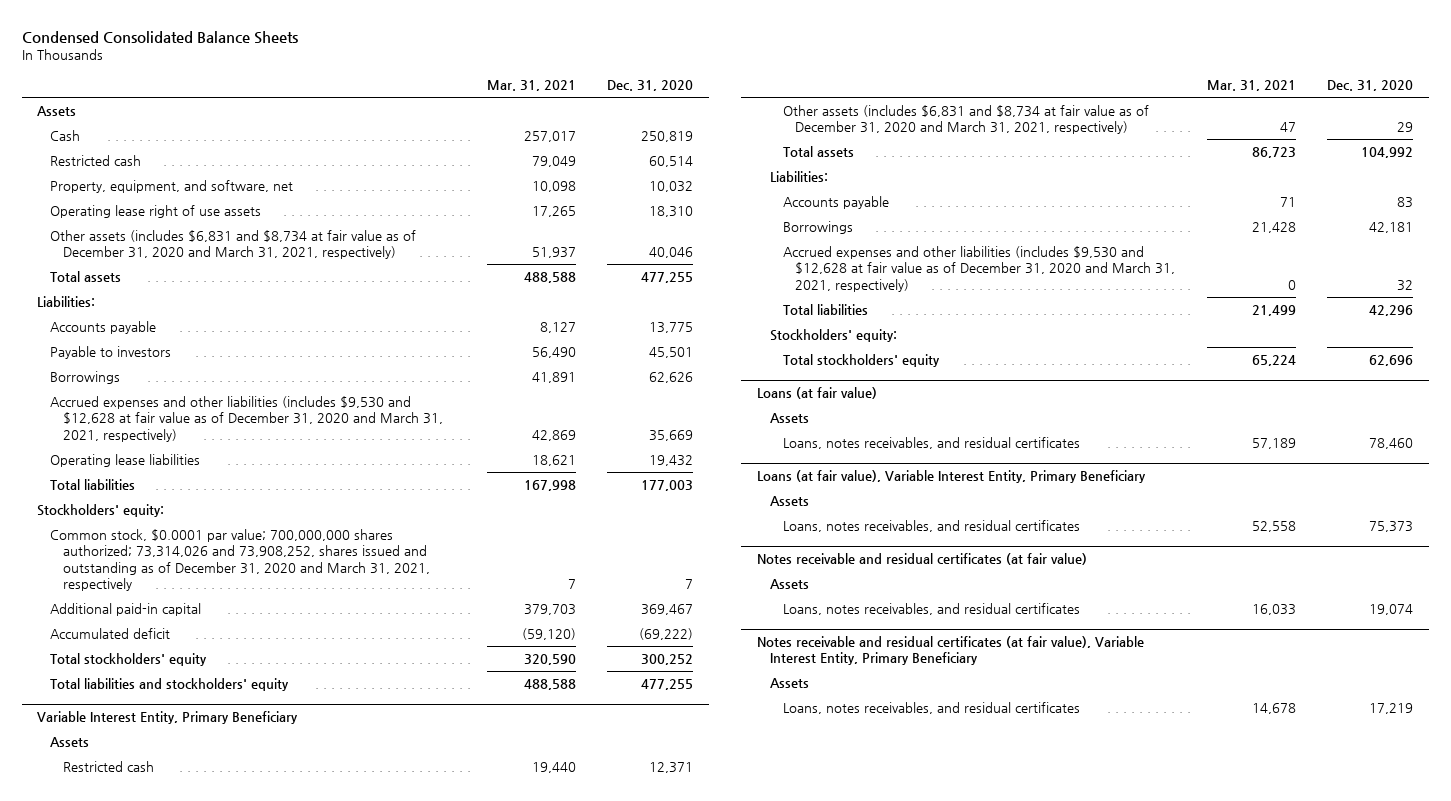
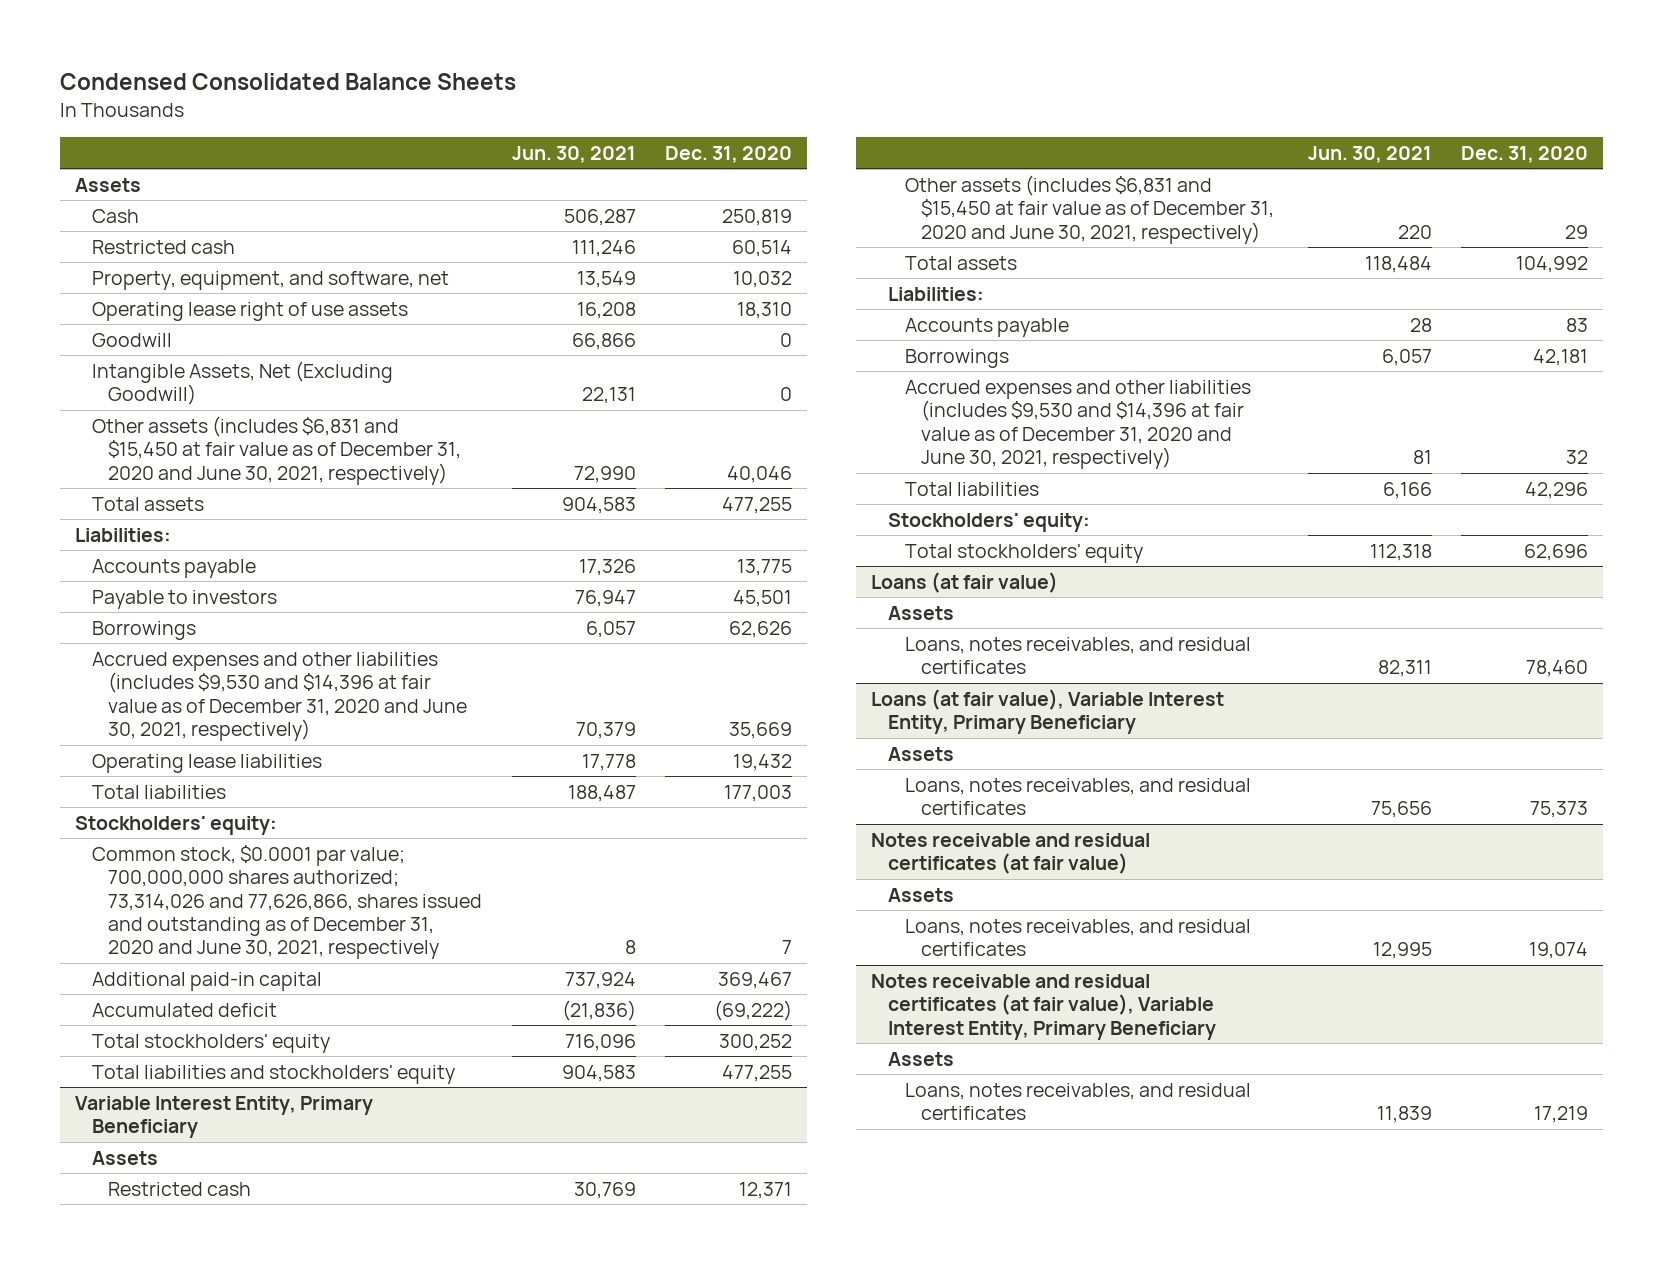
[486,80,576,92] Mar. 31, 2021 -> none
none -> [511,145,636,163] Jun. 30, 2021
none -> [91,332,172,347] Goodwill
none -> [91,360,393,406] Intangible Assets, Net (Excluding Goodwill)
[49,230,416,260] Other assets (includes $6,831 and $8,734 at fair value as of December 31, 2020 and March 31, 2021, respectively) -> [91,415,462,485] Other assets (includes $6,831 and $15,450 at fair value as of December 31, 2020 and June 30, 2021, respectively)
[49,396,443,442] Accrued expenses and other liabilities (includes $9,530 and $12,628 at fair value as of December 31, 2020 and March 31, 2021, respectively) -> [91,651,468,742] Accrued expenses and other liabilities (includes $9,530 and $14,396 at fair value as of December 31, 2020 and June 30, 2021, respectively)
[49,529,430,591] Common stock, $0.0001 par value; 700,000,000 shares authorized; 73,314,026 and 73,908,252, shares issued and outstanding as of December 31, 2020 and March 31, 2021, respectively -> [91,844,483,960] Common stock, $0.0001 par value; 700,000,000 shares authorized; 73,314,026 and 77,626,866, shares issued and outstanding as of December 31, 2020 and June 30, 2021, respectively
[782,105,1149,135] Other assets (includes $6,831 and $8,734 at fair value as of December 31, 2020 and March 31, 2021, respectively) -> [904,174,1275,244] Other assets (includes $6,831 and $15,450 at fair value as of December 31, 2020 and June 30, 2021, respectively)
[782,246,1176,292] Accrued expenses and other liabilities (includes $9,530 and $12,628 at fair value as of December 31, 2020 and March 31, 2021, respectively) -> [904,379,1251,470] Accrued expenses and other liabilities (includes $9,530 and $14,396 at fair value as of December 31, 2020 and June 30, 2021, respectively)

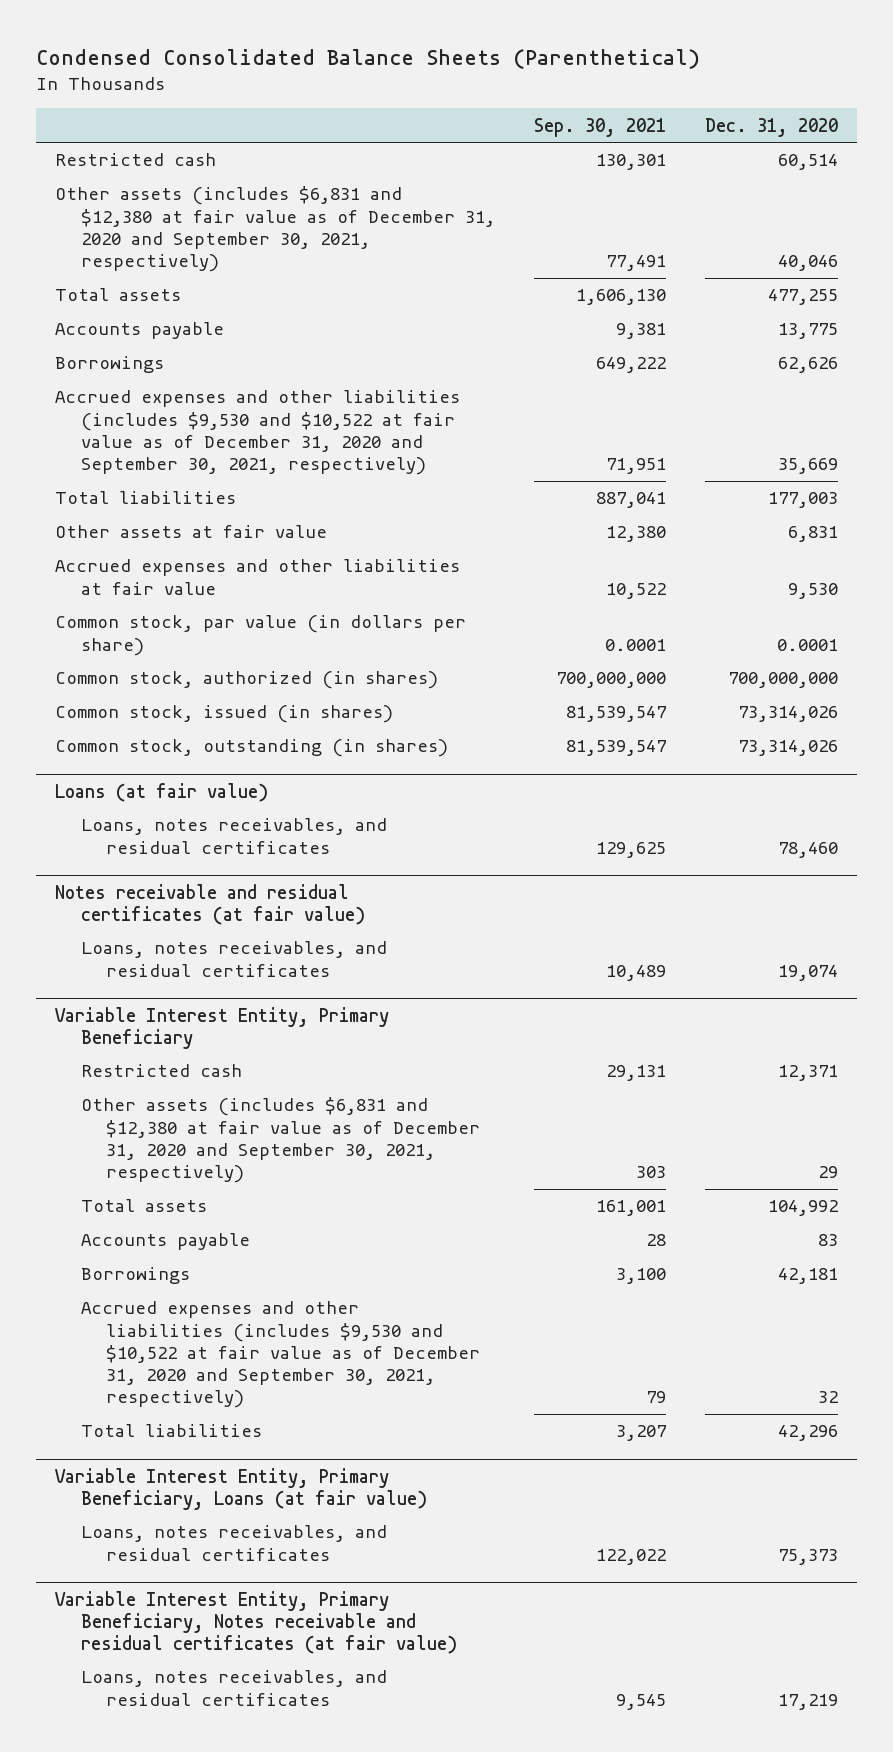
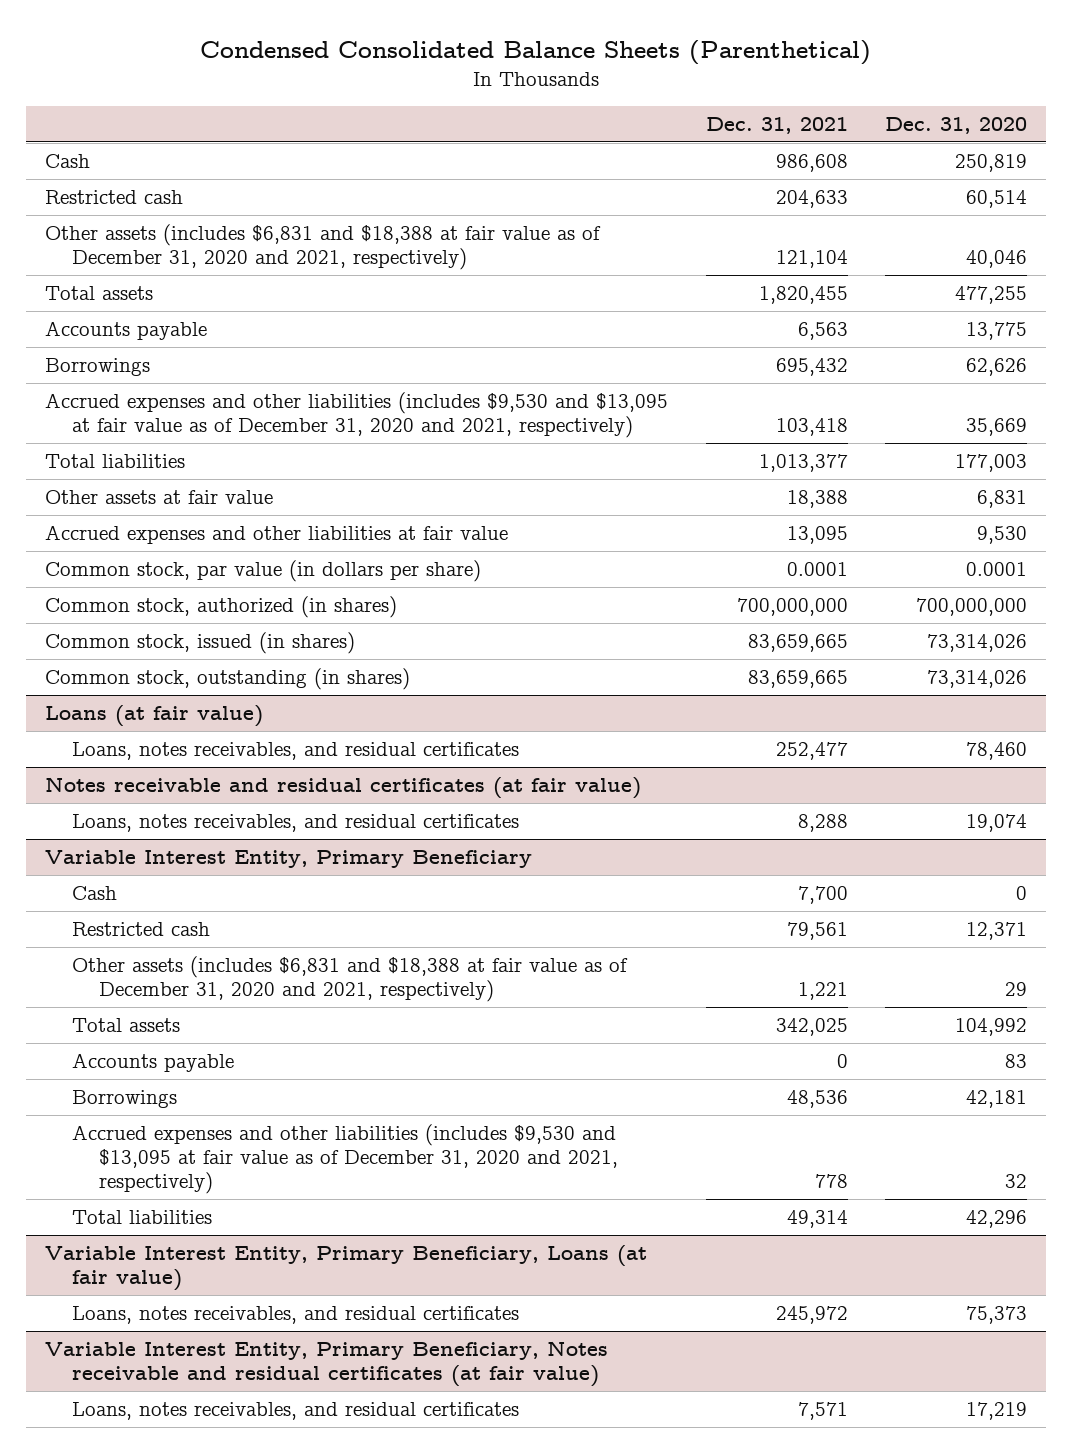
[533,117,666,137] Sep. 30, 2021 -> none
none -> [705,116,848,134] Dec. 31, 2021
none -> [45,154,91,169] Cash
[55,186,495,272] Other assets (includes $6,831 and $12,380 at fair value as of December 31, 2020 and September 30, 2021, respectively) -> [45,224,602,270] Other assets (includes $6,831 and $18,388 at fair value as of December 31, 2020 and 2021, respectively)
[55,390,461,475] Accrued expenses and other liabilities (includes $9,530 and $10,522 at fair value as of December 31, 2020 and September 30, 2021, respectively) -> [45,392,669,438] Accrued expenses and other liabilities (includes $9,530 and $13,095 at fair value as of December 31, 2020 and 2021, respectively)
none -> [71,886,117,901] Cash
[80,1097,480,1183] Other assets (includes $6,831 and $12,380 at fair value as of December 31, 2020 and September 30, 2021, respectively) -> [71,956,628,1002] Other assets (includes $6,831 and $18,388 at fair value as of December 31, 2020 and 2021, respectively)
[80,1301,480,1409] Accrued expenses and other liabilities (includes $9,530 and $10,522 at fair value as of December 31, 2020 and September 30, 2021, respectively) -> [71,1124,618,1194] Accrued expenses and other liabilities (includes $9,530 and $13,095 at fair value as of December 31, 2020 and 2021, respectively)

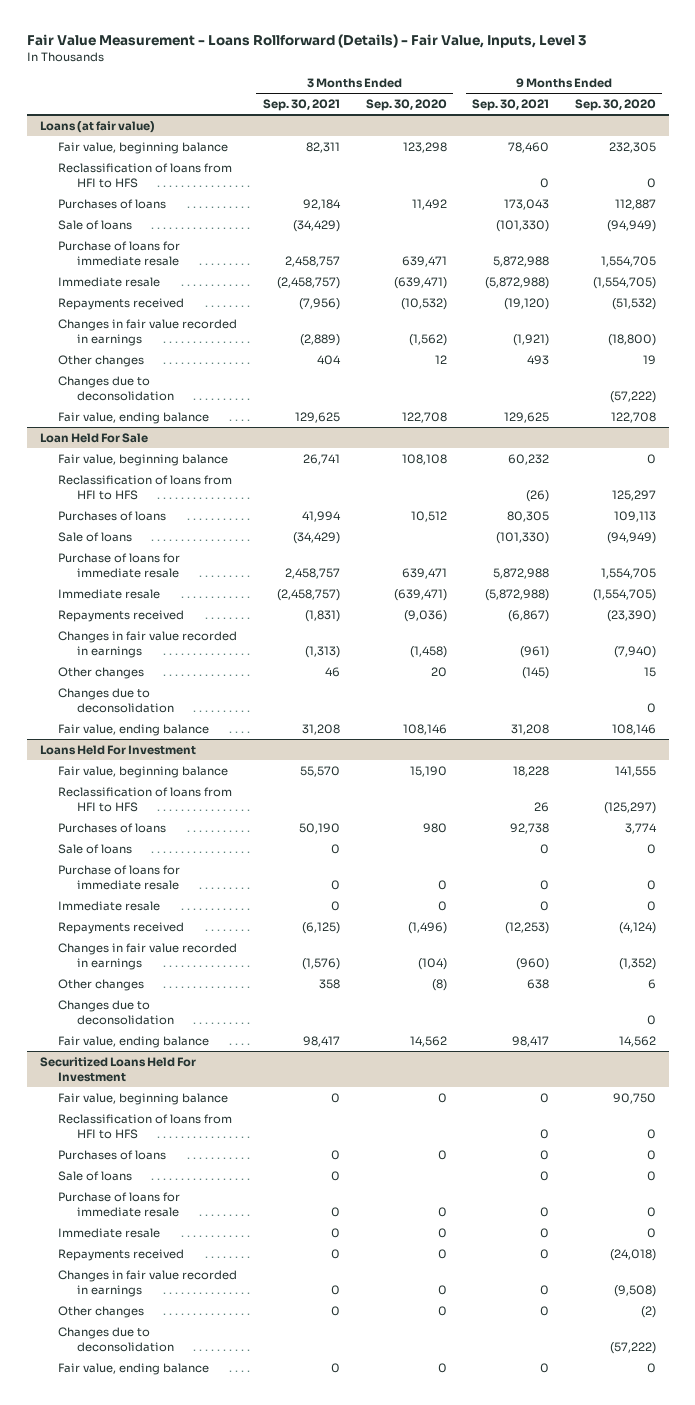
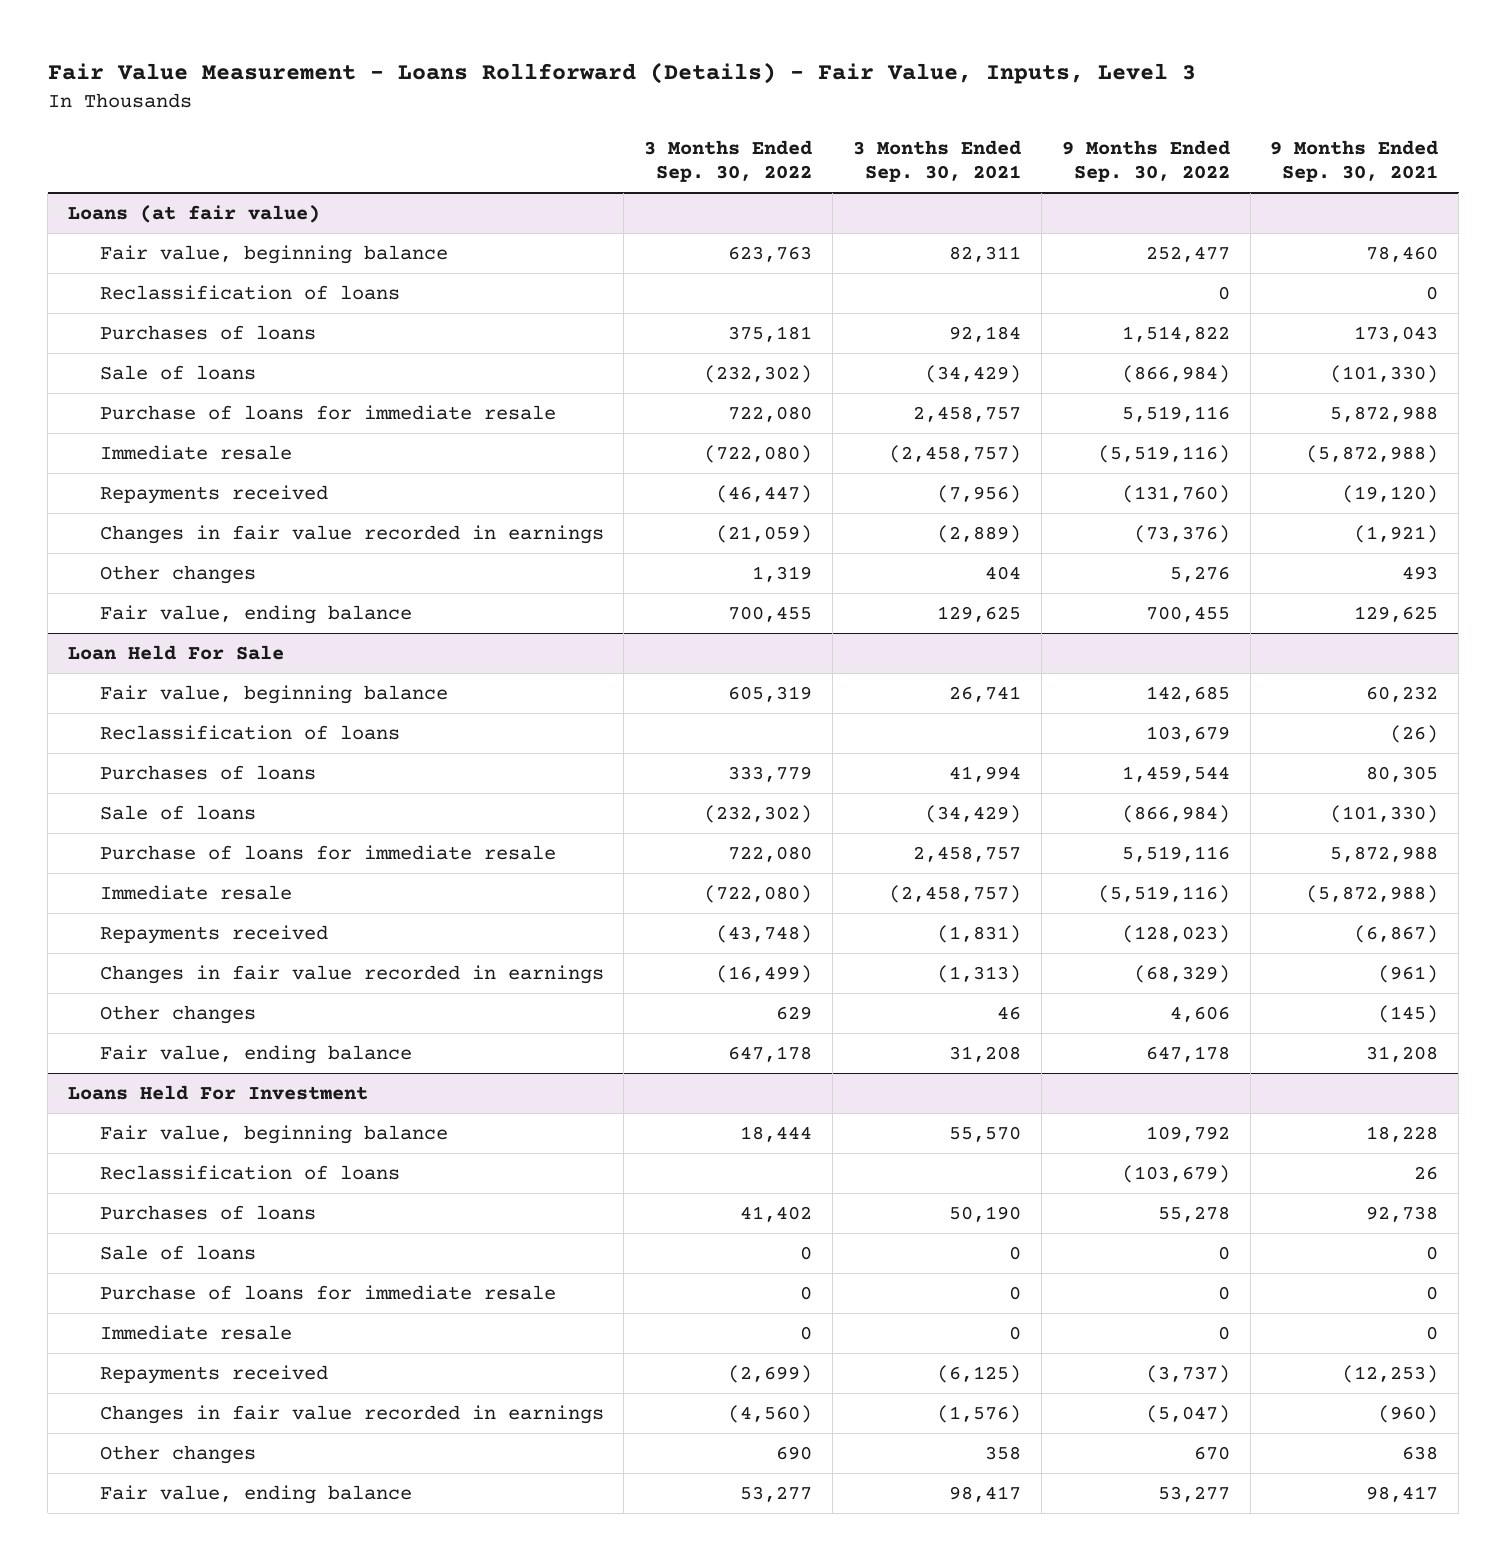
[365,99,447,112] Sep. 30, 2020 -> none
[574,99,656,112] Sep. 30, 2020 -> none
none -> [644,139,813,182] 3 Months Ended Sep. 30, 2022
none -> [1061,139,1230,182] 9 Months Ended Sep. 30, 2022
[58,162,233,188] Reclassification of loans from HFI to HFS -> [99,285,400,301] Reclassification of loans
[58,375,174,401] Changes due to deconsolidation -> none
[58,474,233,500] Reclassification of loans from HFI to HFS -> [99,725,400,741] Reclassification of loans
[58,687,174,713] Changes due to deconsolidation -> none
[58,786,233,812] Reclassification of loans from HFI to HFS -> [99,1165,400,1181] Reclassification of loans
[58,999,174,1025] Changes due to deconsolidation -> none
[39,1056,196,1082] Securitized Loans Held For Investment -> none
[58,1092,229,1105] Fair value, beginning balance -> none
[58,1113,233,1139] Reclassification of loans from HFI to HFS -> none
[58,1149,167,1160] Purchases of loans -> none
[58,1170,133,1181] Sale of loans -> none
[58,1191,181,1217] Purchase of loans for immediate resale -> none
[58,1227,161,1238] Immediate resale -> none
[58,1248,185,1261] Repayments received -> none
[58,1269,238,1297] Changes in fair value recorded in earnings -> none
[58,1305,145,1318] Other changes -> none
[58,1326,174,1352] Changes due to deconsolidation -> none
[58,1362,210,1375] Fair value, ending balance -> none

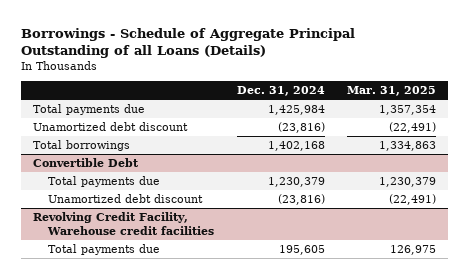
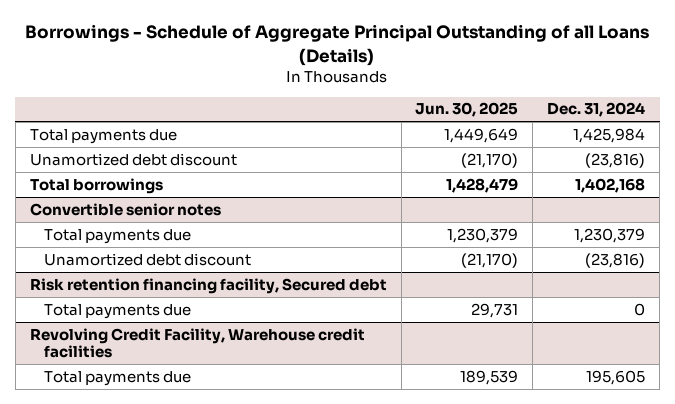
[347,86,437,97] Mar. 31, 2025 -> none
none -> [415,102,519,118] Jun. 30, 2025
[32,158,139,168] Convertible Debt -> [29,202,221,216] Convertible senior notes
none -> [29,277,387,294] Risk retention financing facility, Secured debt
none -> [44,303,192,319] Total payments due

